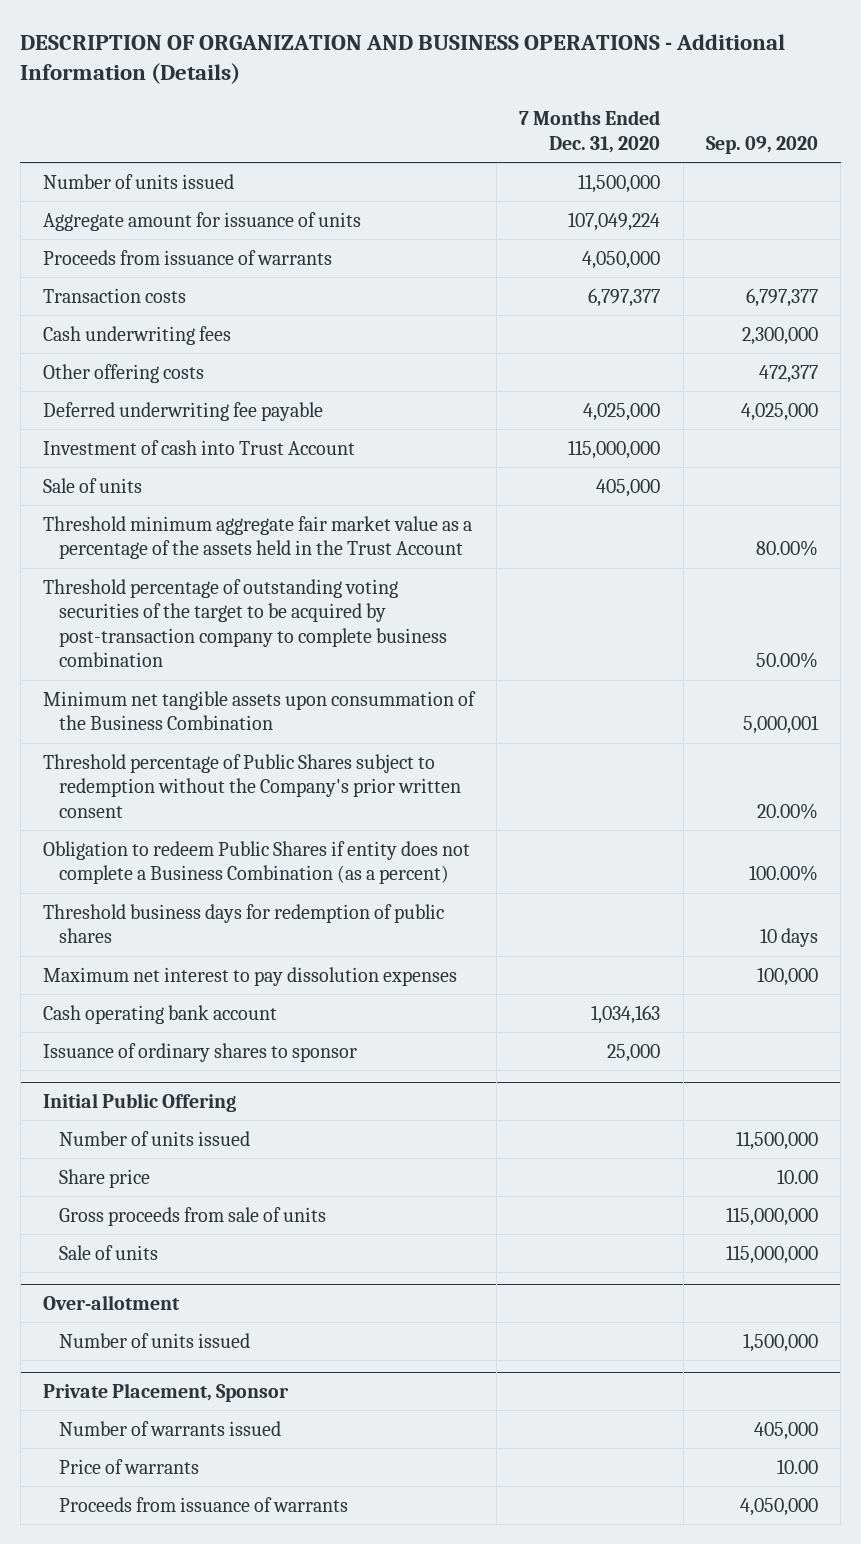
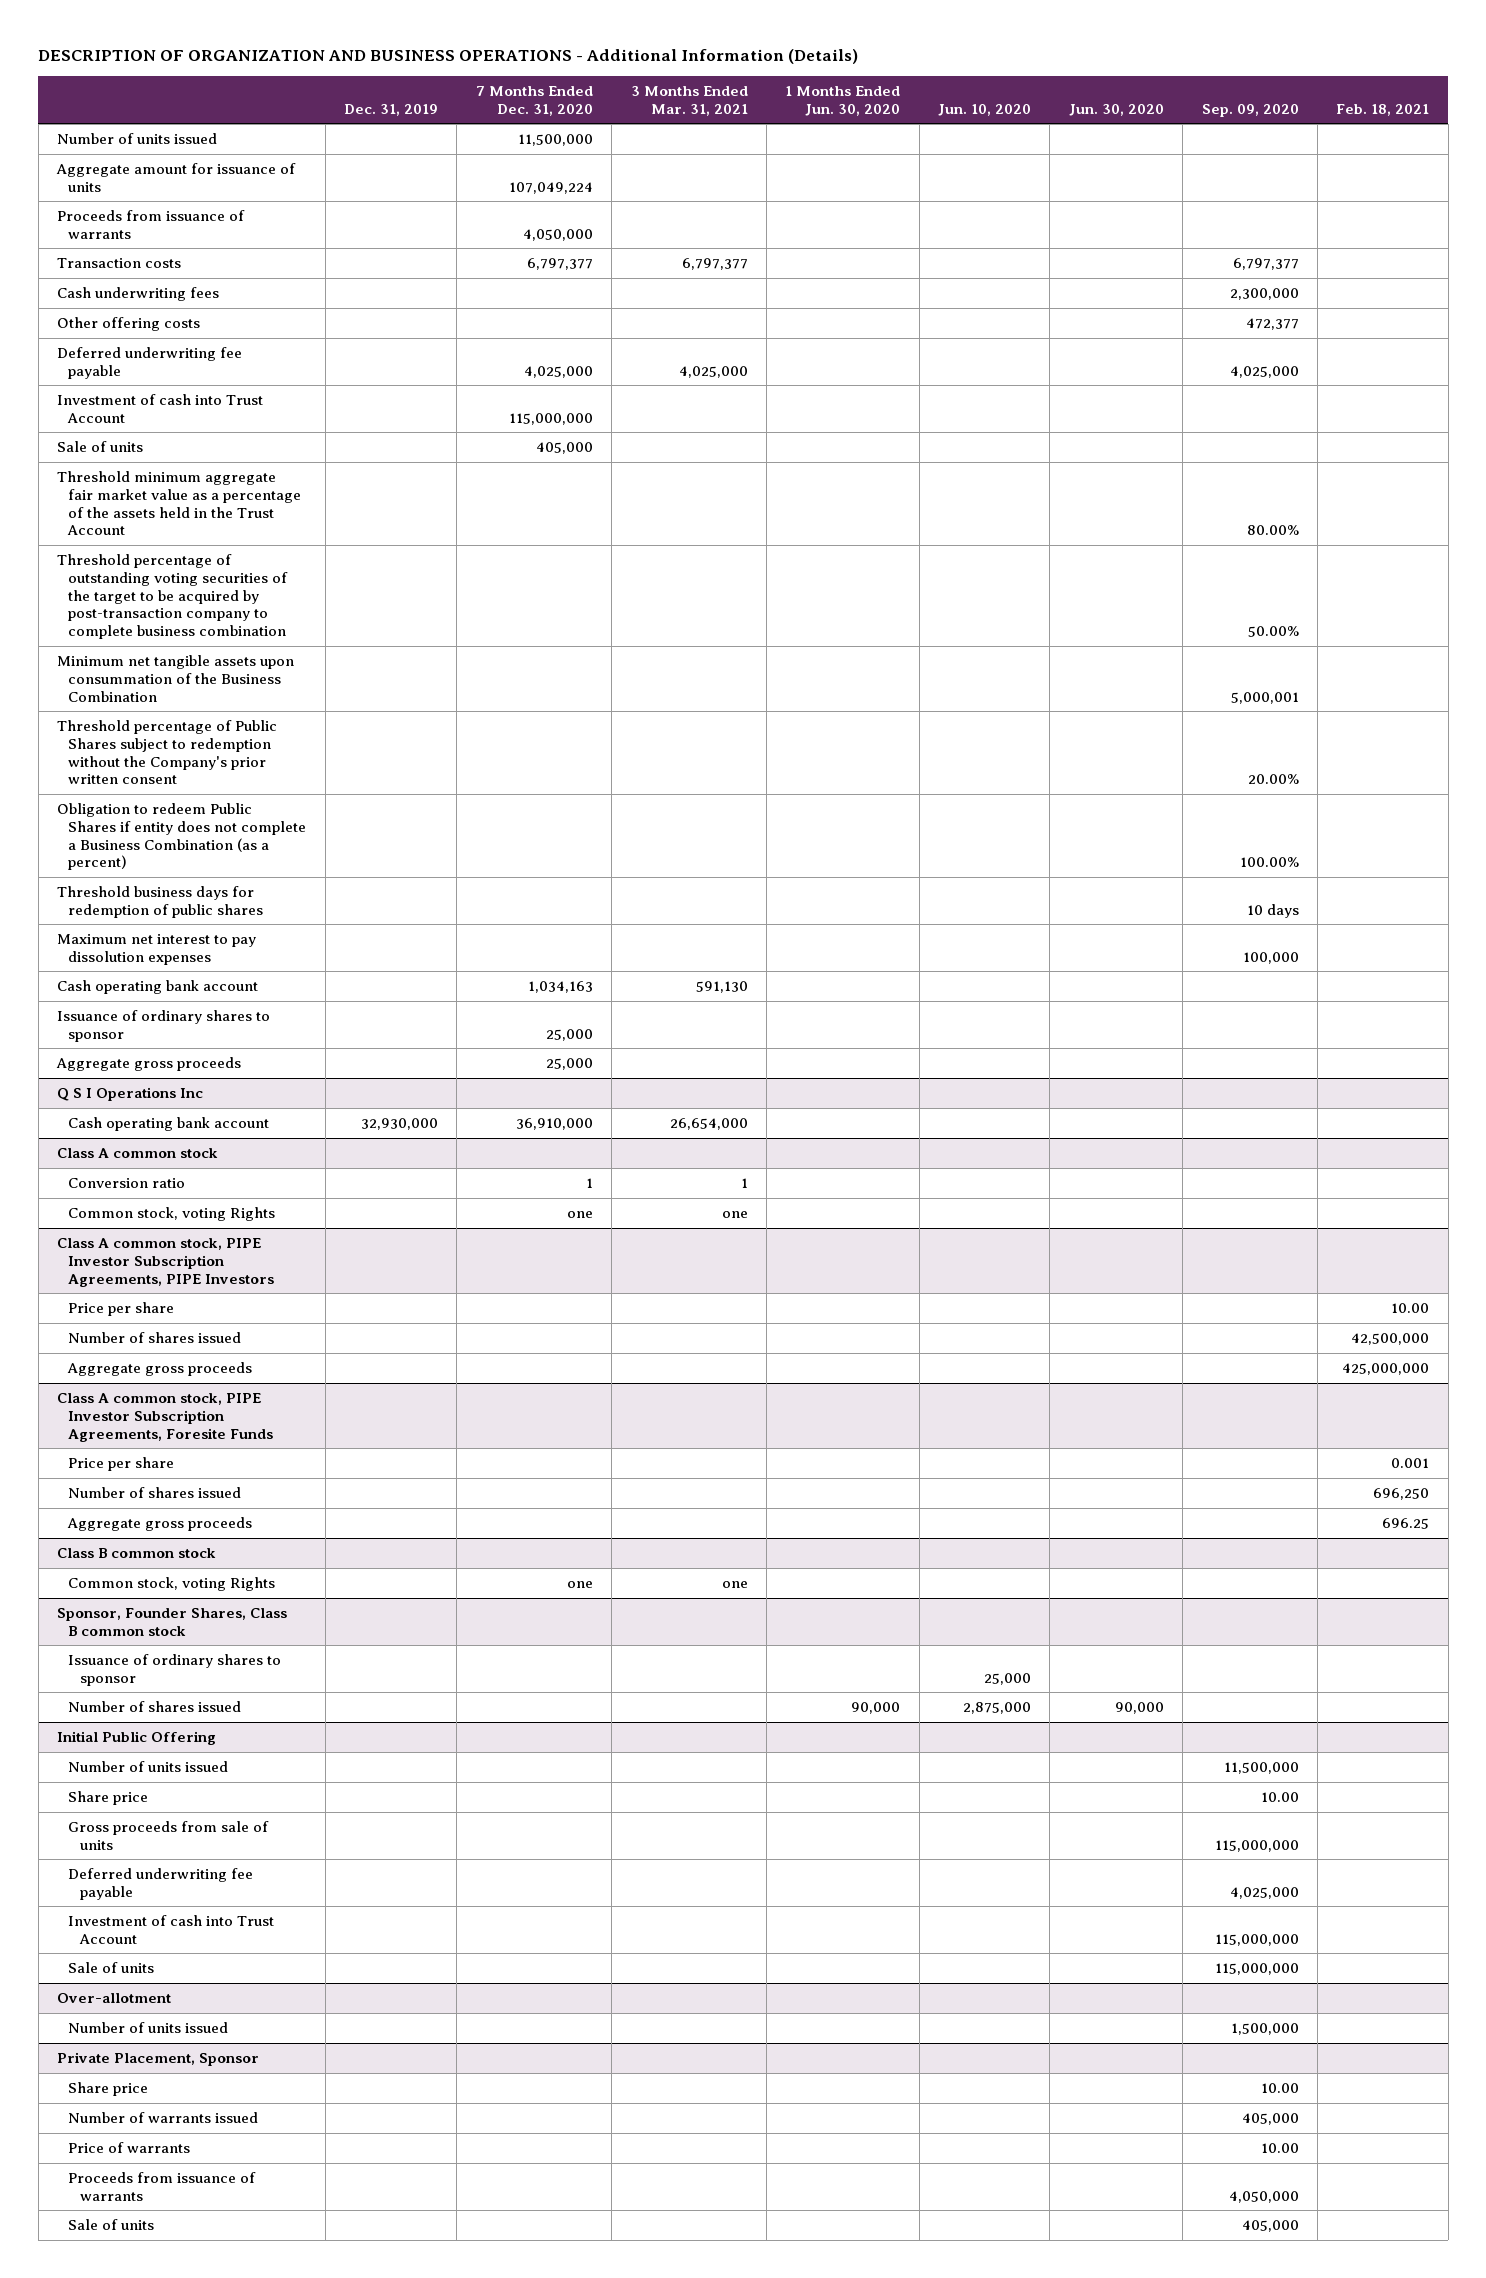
none -> [343,103,438,116] Dec. 31, 2019
none -> [630,86,748,116] 3 Months Ended Mar. 31, 2021
none -> [785,86,901,116] 1 Months Ended Jun. 30, 2020
none -> [938,103,1032,116] Jun. 10, 2020
none -> [1068,103,1164,116] Jun. 30, 2020
none -> [1336,103,1430,116] Feb. 18, 2021
none -> [55,1056,241,1071] Aggregate gross proceeds
none -> [56,1086,203,1101] Q S I Operations Inc
none -> [68,1116,270,1131] Cash operating bank account
none -> [56,1147,218,1158] Class A common stock
none -> [68,1177,186,1188] Conversion ratio
none -> [68,1206,276,1221] Common stock, voting Rights
none -> [56,1237,275,1287] Class A common stock, PIPE Investor Subscription Agreements, PIPE Investors
none -> [68,1301,175,1316] Price per share
none -> [68,1331,242,1343] Number of shares issued
none -> [67,1361,253,1376] Aggregate gross proceeds
none -> [56,1392,274,1442] Class A common stock, PIPE Investor Subscription Agreements, Foresite Funds
none -> [68,1456,175,1471] Price per share
none -> [68,1486,242,1498] Number of shares issued
none -> [67,1516,253,1531] Aggregate gross proceeds
none -> [56,1547,216,1558] Class B common stock
none -> [68,1576,276,1591] Common stock, voting Rights
none -> [56,1607,287,1636] Sponsor, Founder Shares, Class B common stock
none -> [68,1653,282,1686] Issuance of ordinary shares to sponsor
none -> [68,1700,242,1712] Number of shares issued
none -> [68,1867,254,1900] Deferred underwriting fee payable
none -> [68,1914,275,1944] Investment of cash into Trust Account
none -> [68,2081,149,2096] Share price
none -> [68,2218,155,2230] Sale of units

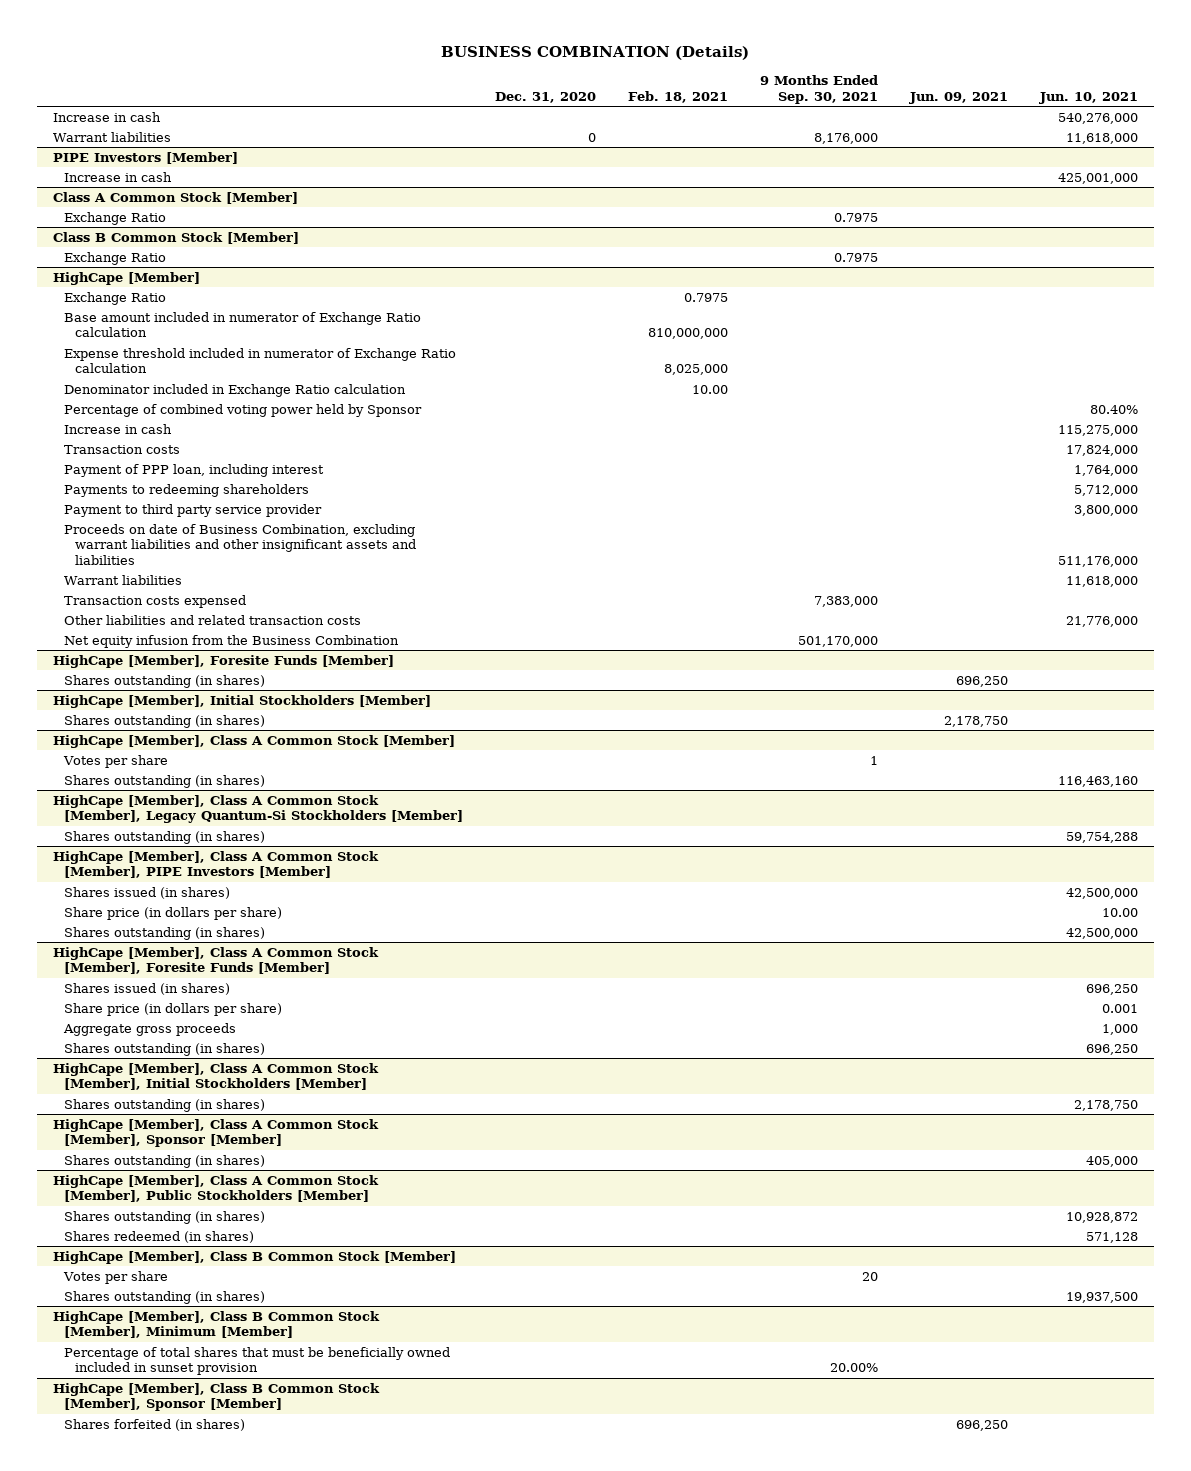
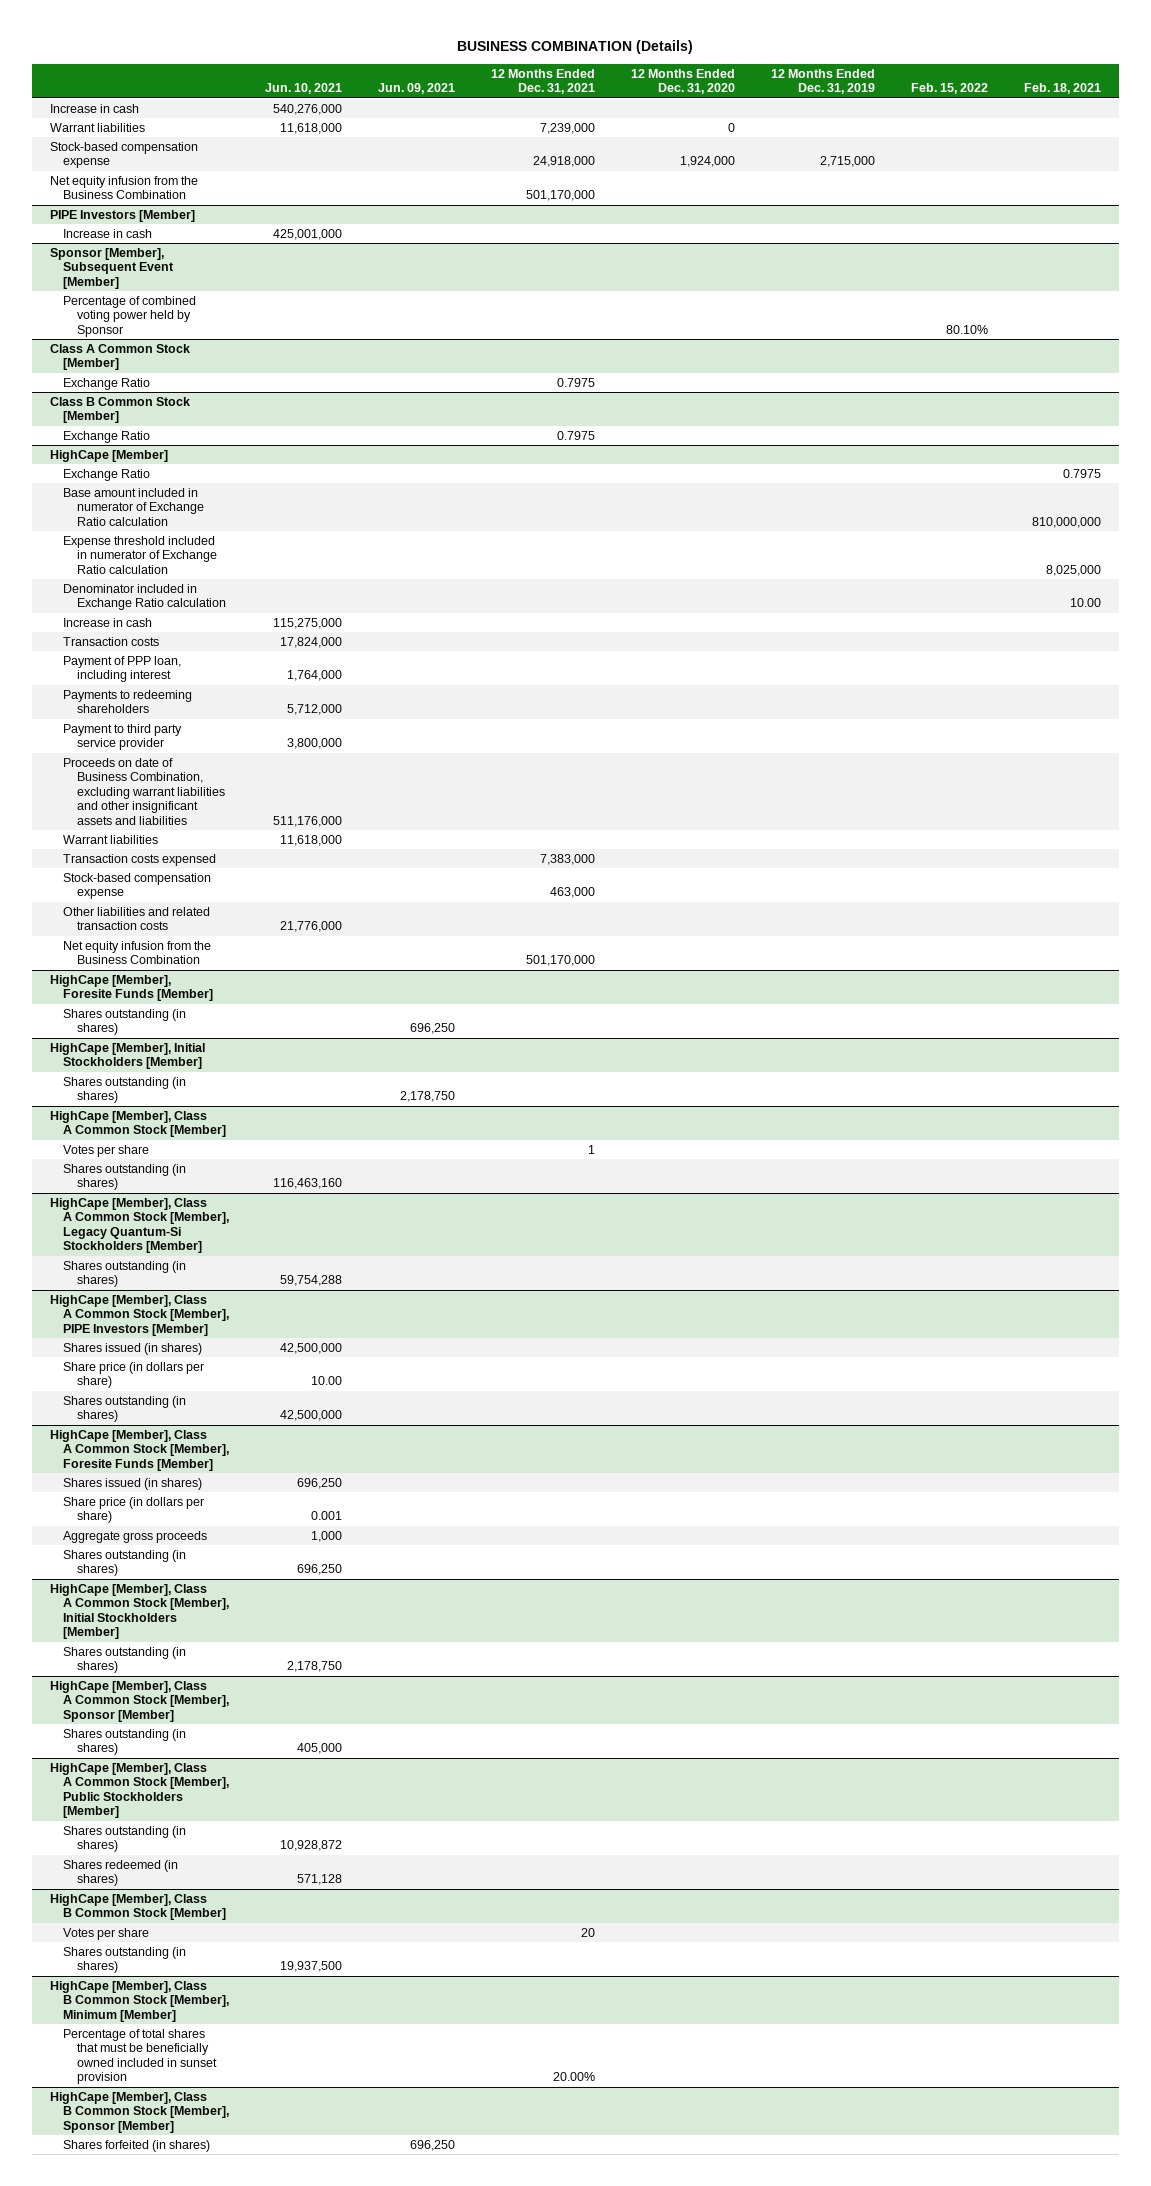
[495,91,597,103] Dec. 31, 2020 -> none
[760,75,879,104] 9 Months Ended Sep. 30, 2021 -> none
none -> [491,68,596,95] 12 Months Ended Dec. 31, 2021
none -> [630,68,735,95] 12 Months Ended Dec. 31, 2020
none -> [770,68,875,95] 12 Months Ended Dec. 31, 2019
none -> [910,83,988,95] Feb. 15, 2022
none -> [50,141,199,169] Stock-based compensation expense
none -> [50,175,199,200] Net equity infusion from the Business Combination
none -> [50,247,175,289] Sponsor [Member], Subsequent Event [Member]
none -> [63,295,197,337] Percentage of combined voting power held by Sponsor
[64,403,423,417] Percentage of combined voting power held by Sponsor -> none
none -> [63,872,212,900] Stock-based compensation expense

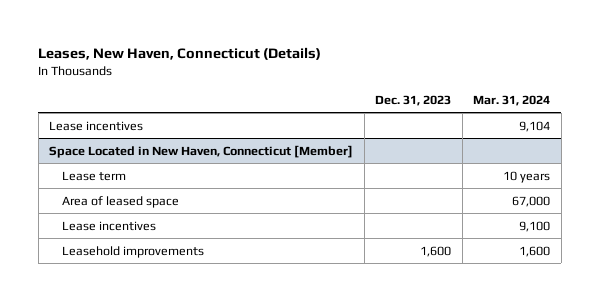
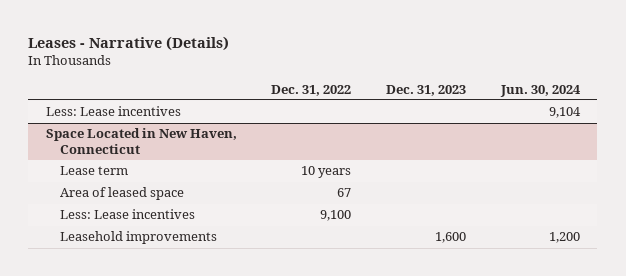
[38,46,322,60] Leases, New Haven, Connecticut (Details) -> [28,36,230,52] Leases - Narrative (Details)
[473,94,551,106] Mar. 31, 2024 -> none
none -> [271,84,352,96] Dec. 31, 2022
none -> [499,84,581,97] Jun. 30, 2024
[49,120,144,131] Lease incentives -> [45,106,181,117] Less: Lease incentives
[49,144,354,158] Space Located in New Haven, Connecticut [Member] -> [45,128,237,154] Space Located in New Haven, Connecticut
[62,220,157,231] Lease incentives -> [60,209,196,220] Less: Lease incentives

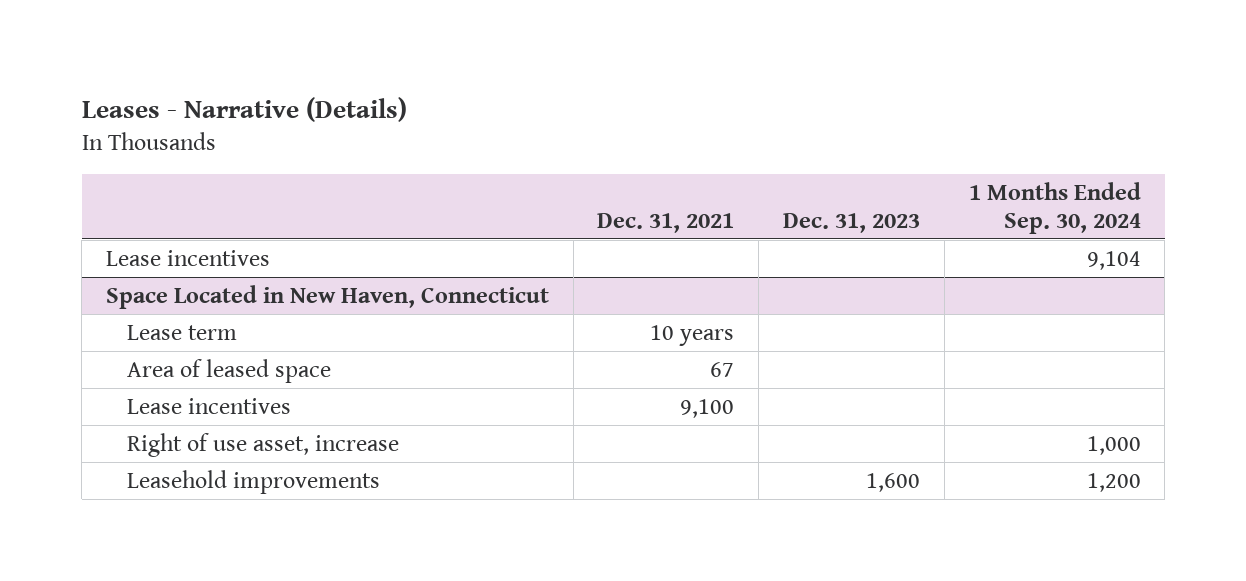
[271,84,352,96] Dec. 31, 2022 -> none
[499,84,581,97] Jun. 30, 2024 -> none
none -> [597,212,735,233] Dec. 31, 2021
none -> [968,181,1141,234] 1 Months Ended Sep. 30, 2024
[45,106,181,117] Less: Lease incentives -> [105,249,270,266] Lease incentives
[60,209,196,220] Less: Lease incentives -> [127,397,292,414] Lease incentives
none -> [127,432,400,457] Right of use asset, increase

